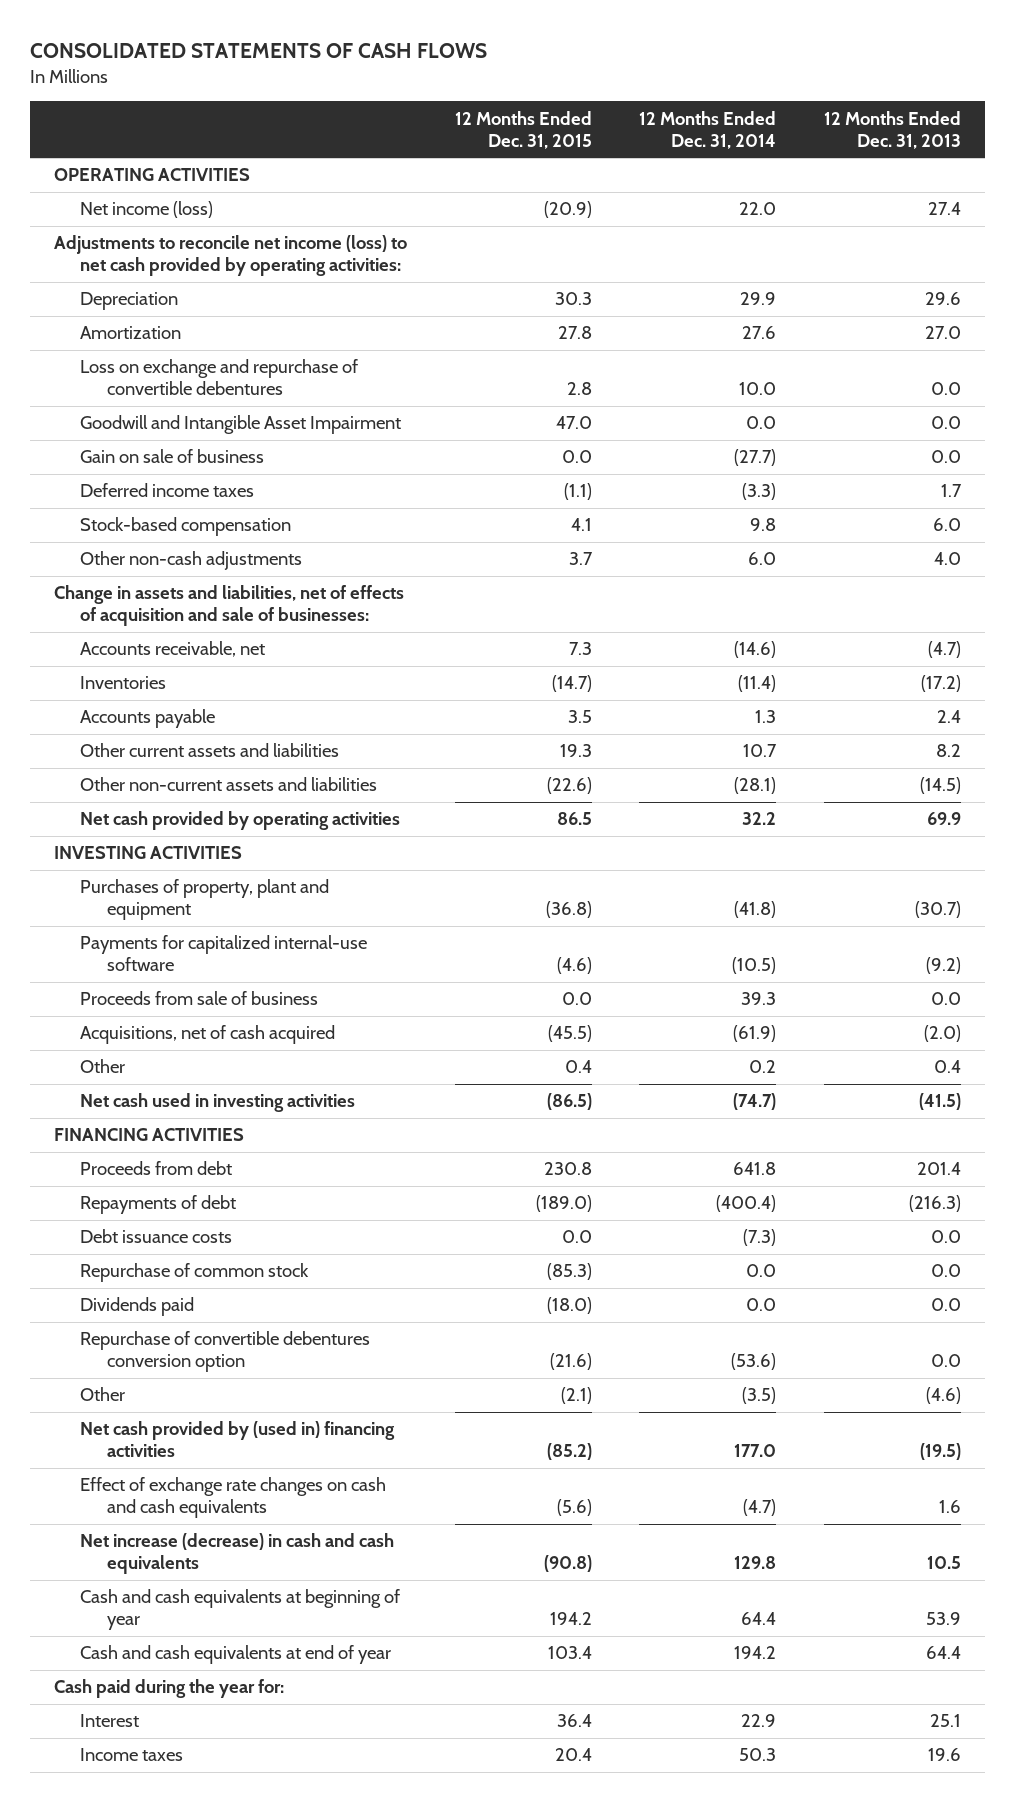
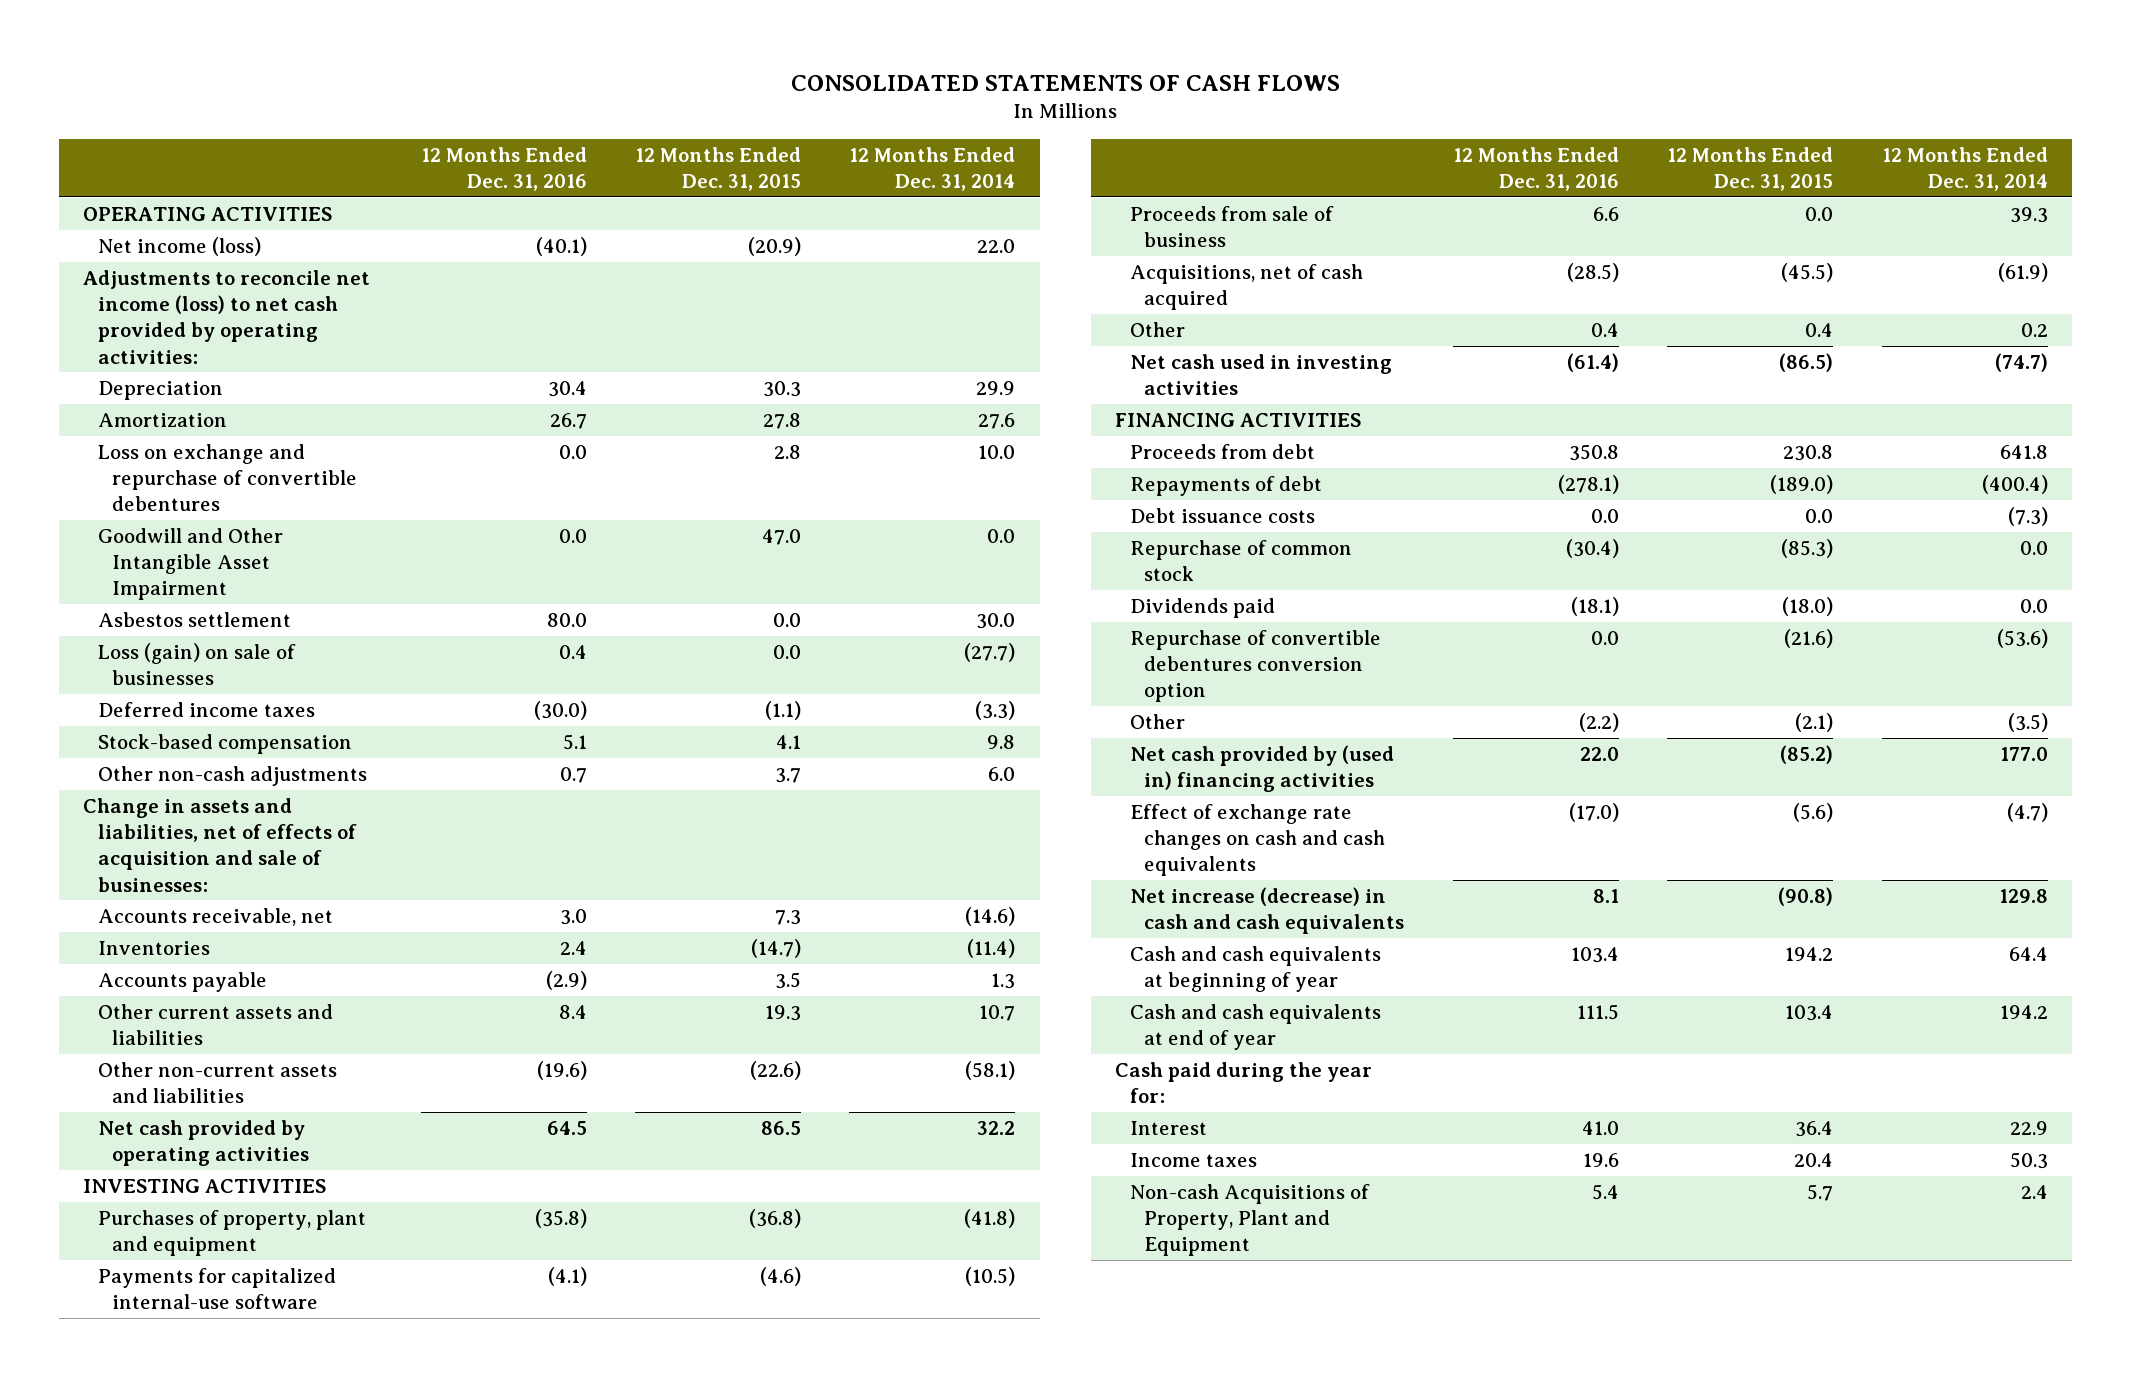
[823,110,961,149] 12 Months Ended Dec. 31, 2013 -> none
none -> [420,146,587,191] 12 Months Ended Dec. 31, 2016
[80,415,402,435] Goodwill and Intangible Asset Impairment -> [97,527,283,601] Goodwill and Other Intangible Asset Impairment
none -> [97,611,291,627] Asbestos settlement
[80,449,265,464] Gain on sale of business -> [97,642,296,686] Loss (gain) on sale of businesses
[734,777,777,795] (28.1) -> [965,1060,1016,1080] (58.1)
none -> [1129,1183,1370,1257] Non-cash Acquisitions of Property, Plant and Equipment

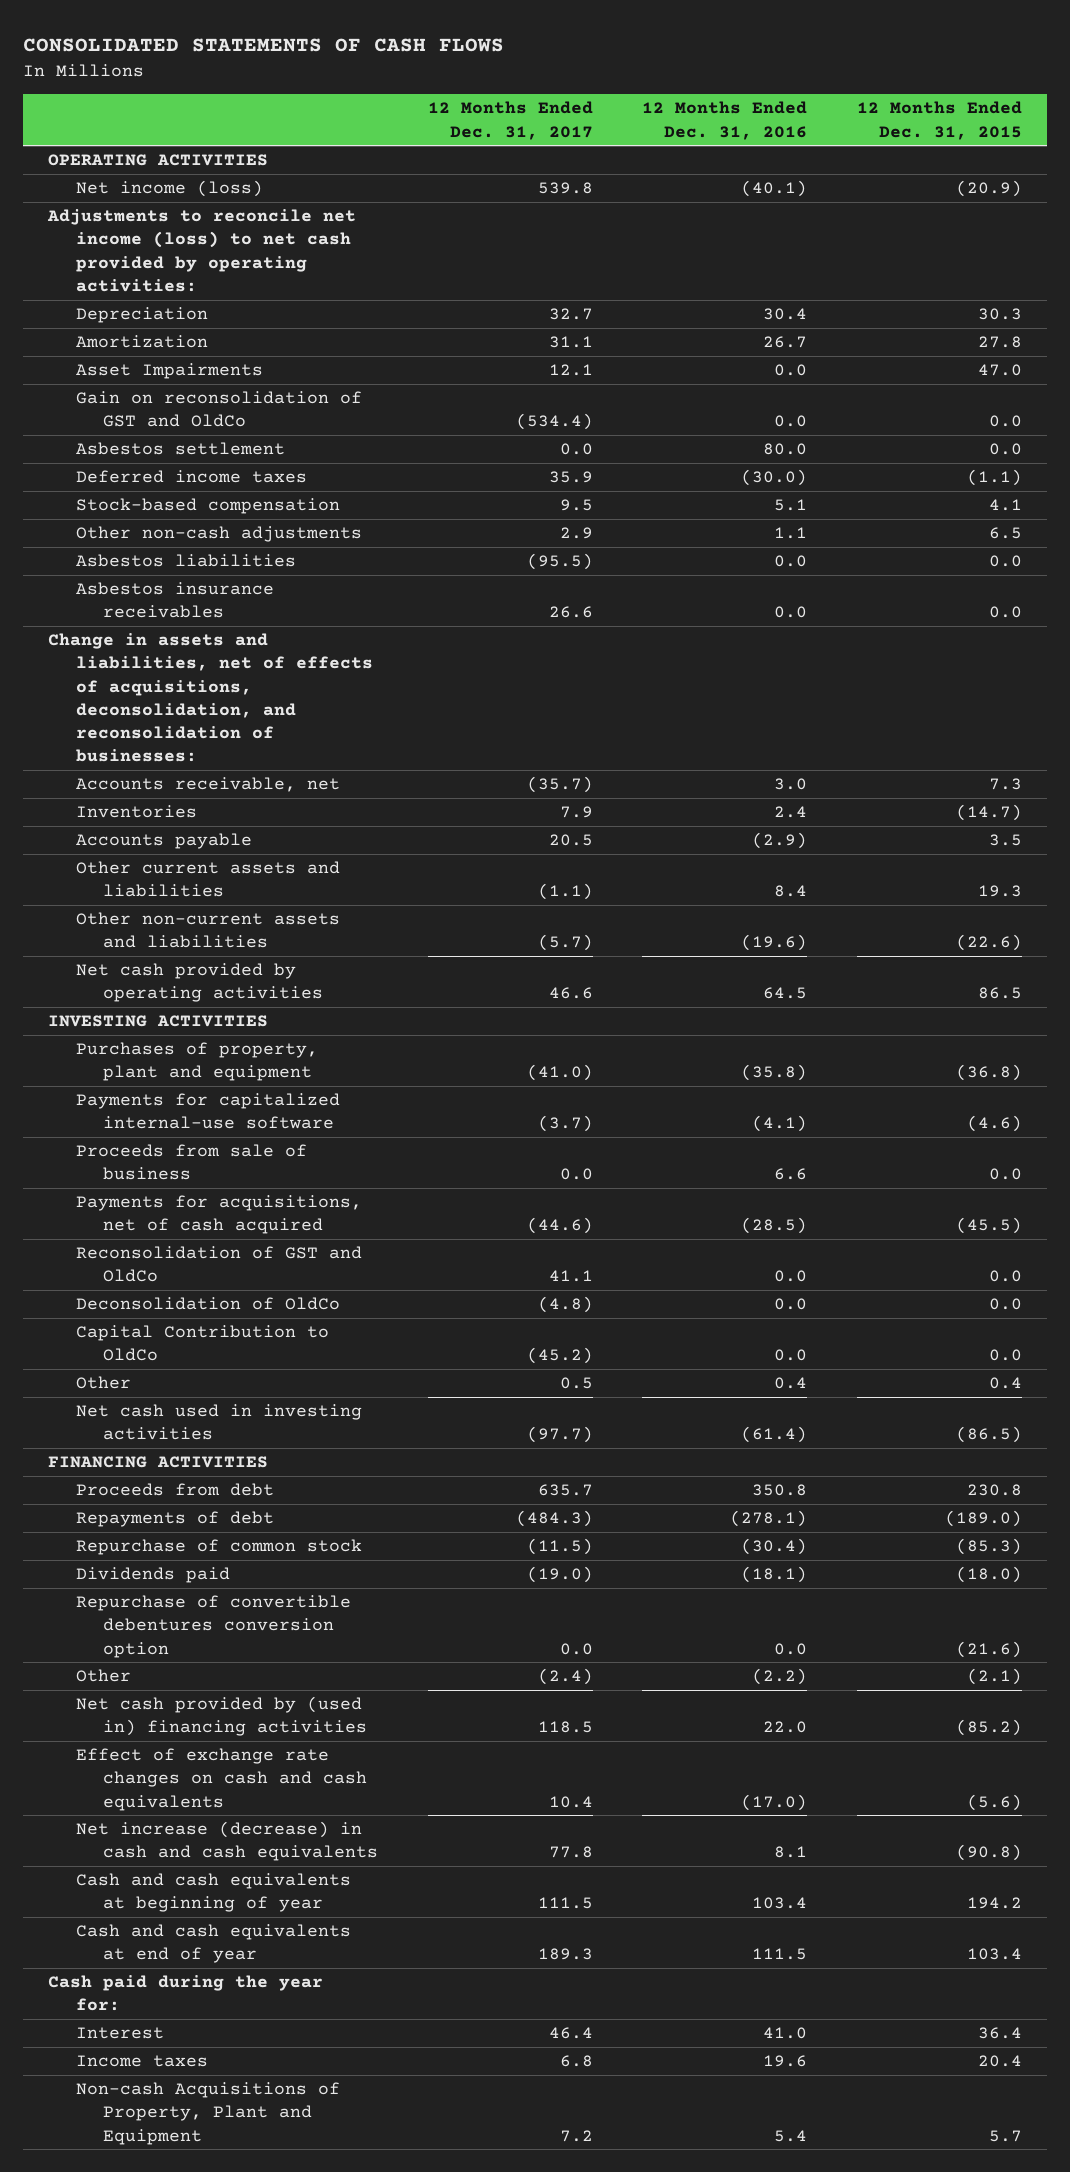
[849,146,1016,191] 12 Months Ended Dec. 31, 2014 -> none
none -> [427,101,593,140] 12 Months Ended Dec. 31, 2017
[97,443,358,512] Loss on exchange and repurchase of convertible debentures -> none
[97,527,283,601] Goodwill and Other Intangible Asset Impairment -> none
none -> [75,363,263,380] Asset Impairments
none -> [75,391,362,428] Gain on reconsolidation of GST and OldCo
[97,642,296,686] Loss (gain) on sale of businesses -> none
[559,766,587,783] 0.7 -> [774,527,808,540] 1.1
[775,767,802,783] 3.7 -> [989,527,1023,540] 6.5
none -> [75,554,296,568] Asbestos liabilities
none -> [75,582,274,619] Asbestos insurance receivables
[82,797,357,892] Change in assets and liabilities, net of effects of acquisition and sale of businesses: -> [47,633,373,763] Change in assets and liabilities, net of effects of acquisitions, deconsolidation, and reconsolidation of businesses:
[1129,263,1363,311] Acquisitions, net of cash acquired -> [75,1195,362,1235] Payments for acquisitions, net of cash acquired
none -> [75,1246,362,1283] Reconsolidation of GST and OldCo
none -> [75,1297,340,1311] Deconsolidation of OldCo
none -> [75,1325,329,1362] Capital Contribution to OldCo
[1129,507,1315,523] Debt issuance costs -> none

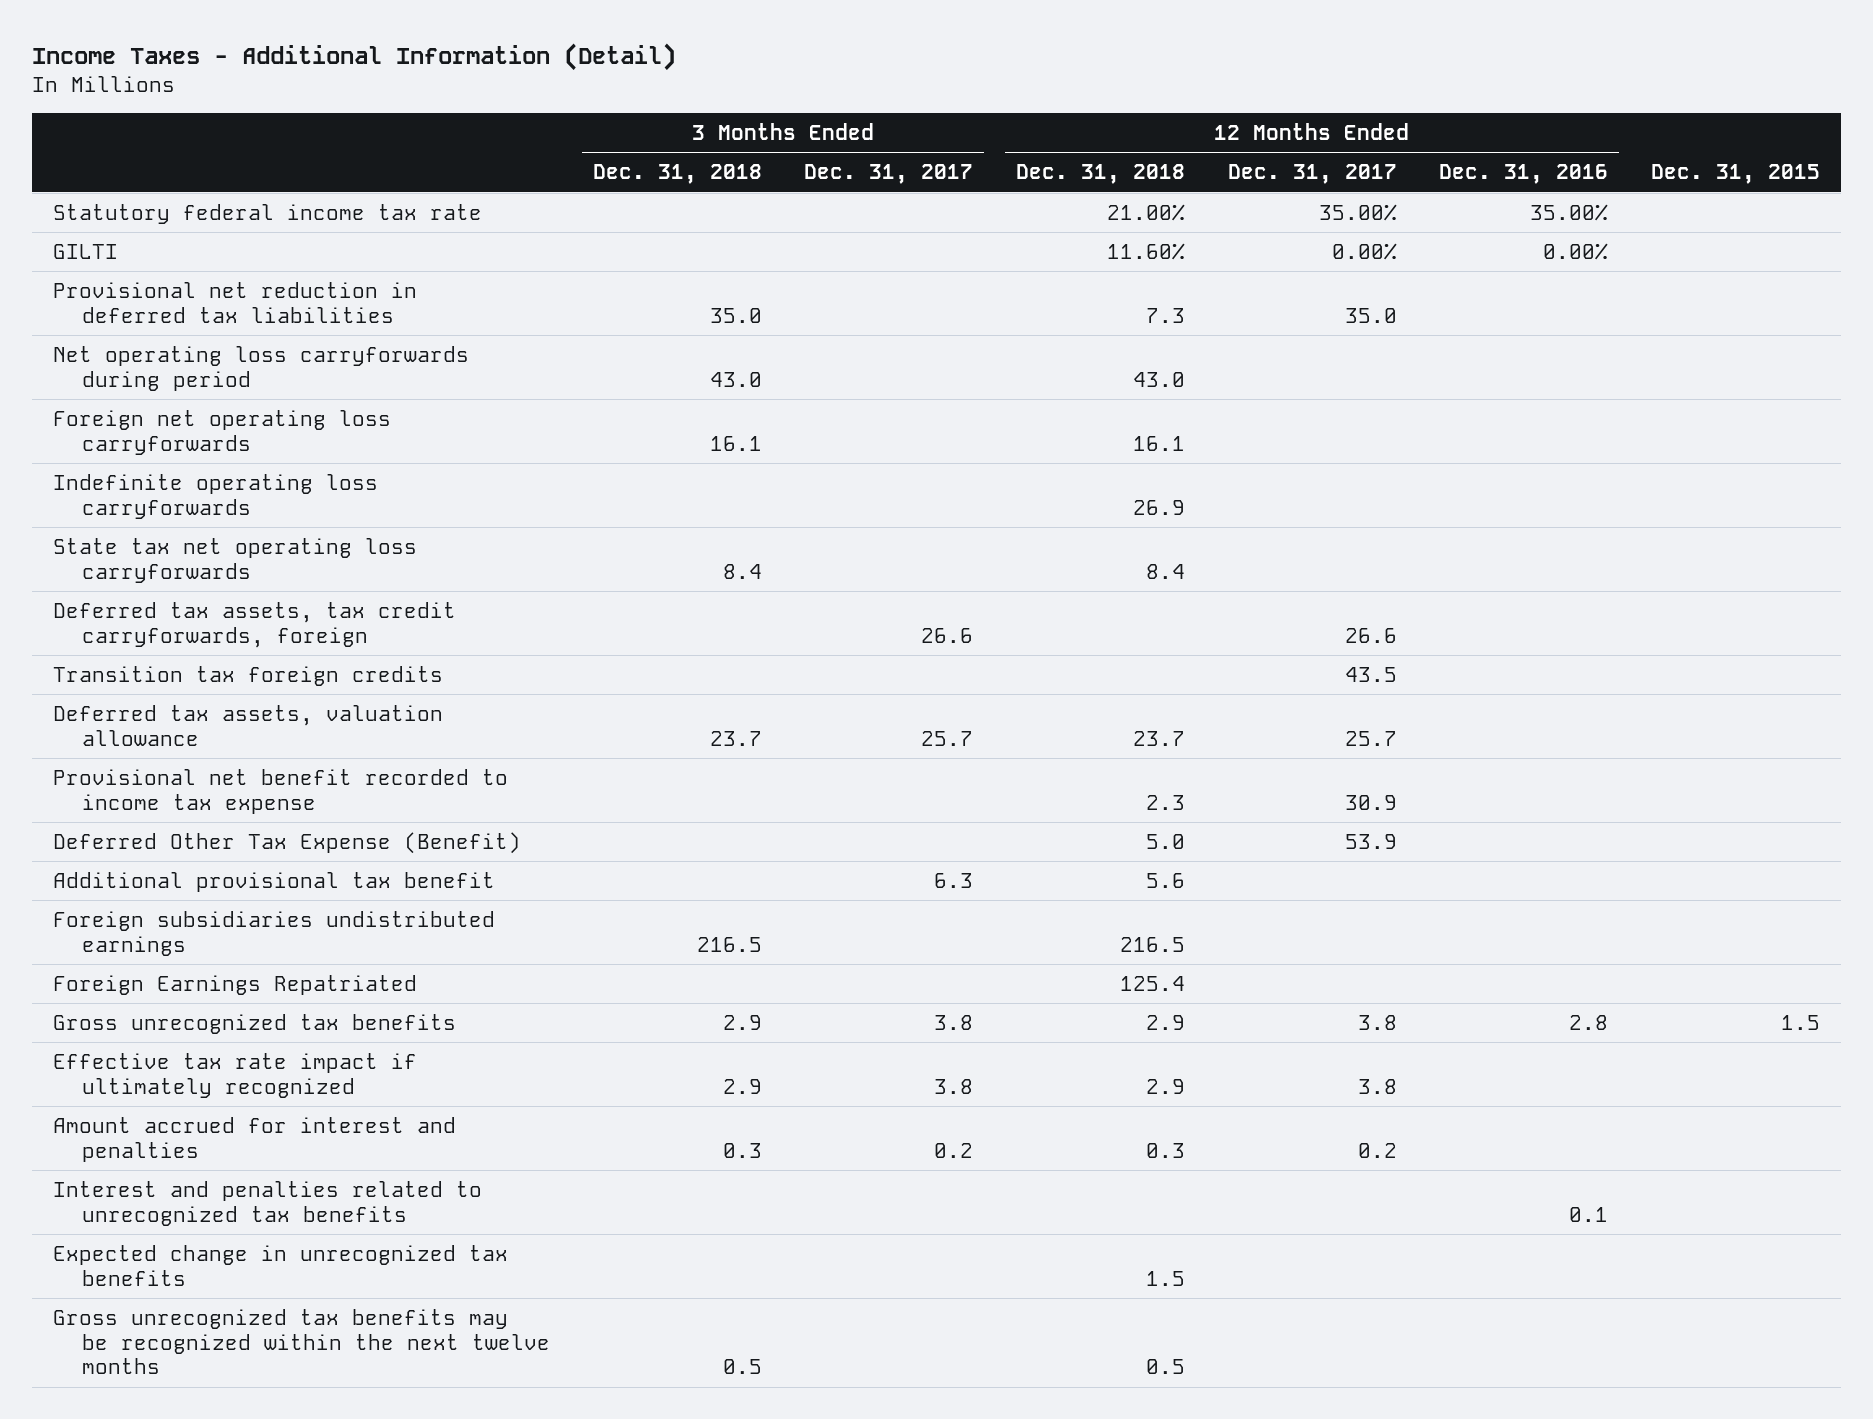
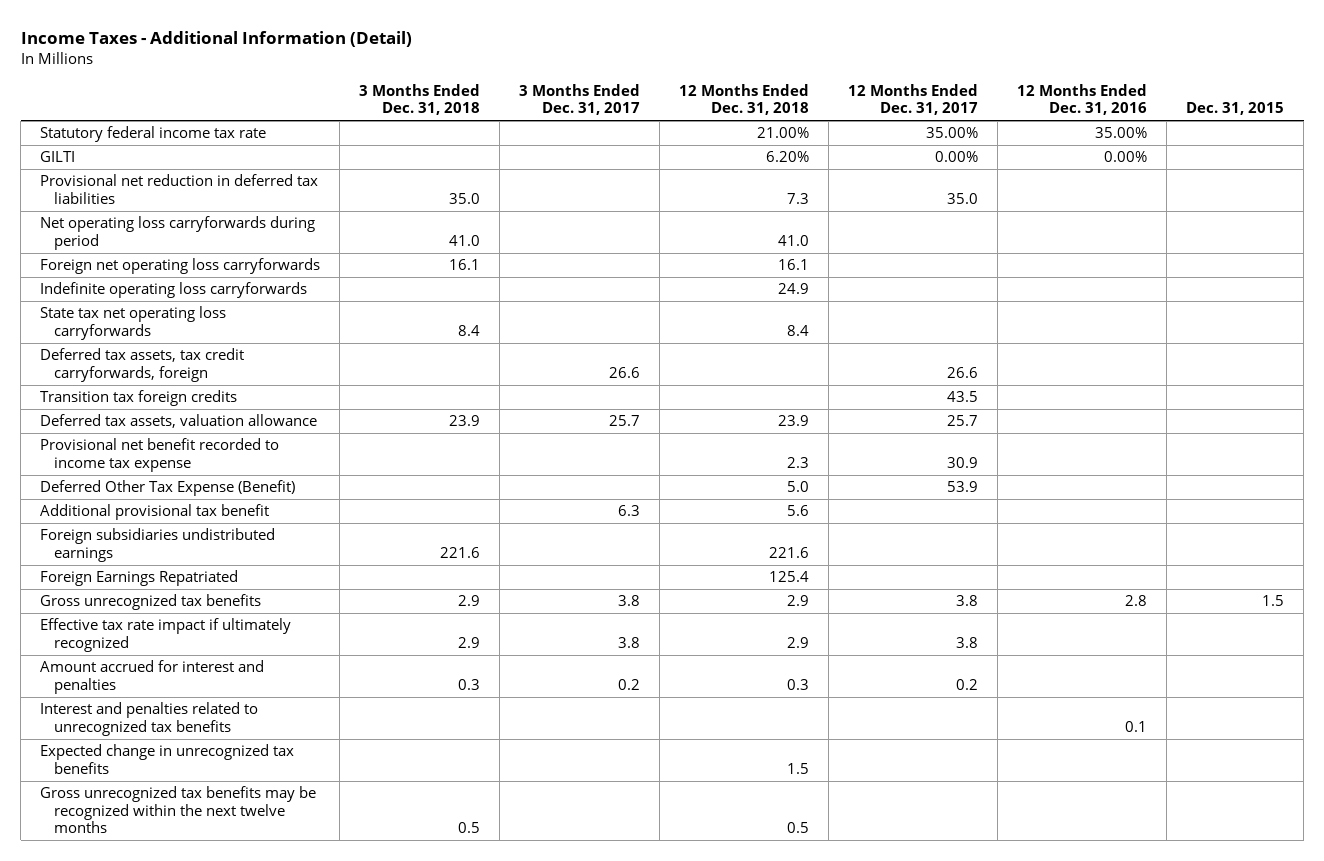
[1107,242,1186,260] 11.60% -> [766,151,810,163] 6.20%
[709,371,762,387] 43.0 -> [449,234,481,246] 41.0
[1133,371,1186,387] 43.0 -> [778,234,810,246] 41.0
[1133,499,1186,515] 26.9 -> [778,283,810,295] 24.9
[709,730,762,746] 23.7 -> [449,415,481,427] 23.9
[1133,730,1186,746] 23.7 -> [778,415,810,427] 23.9
[696,936,762,952] 216.5 -> [440,546,481,558] 221.6
[1120,936,1186,952] 216.5 -> [769,546,810,558] 221.6

